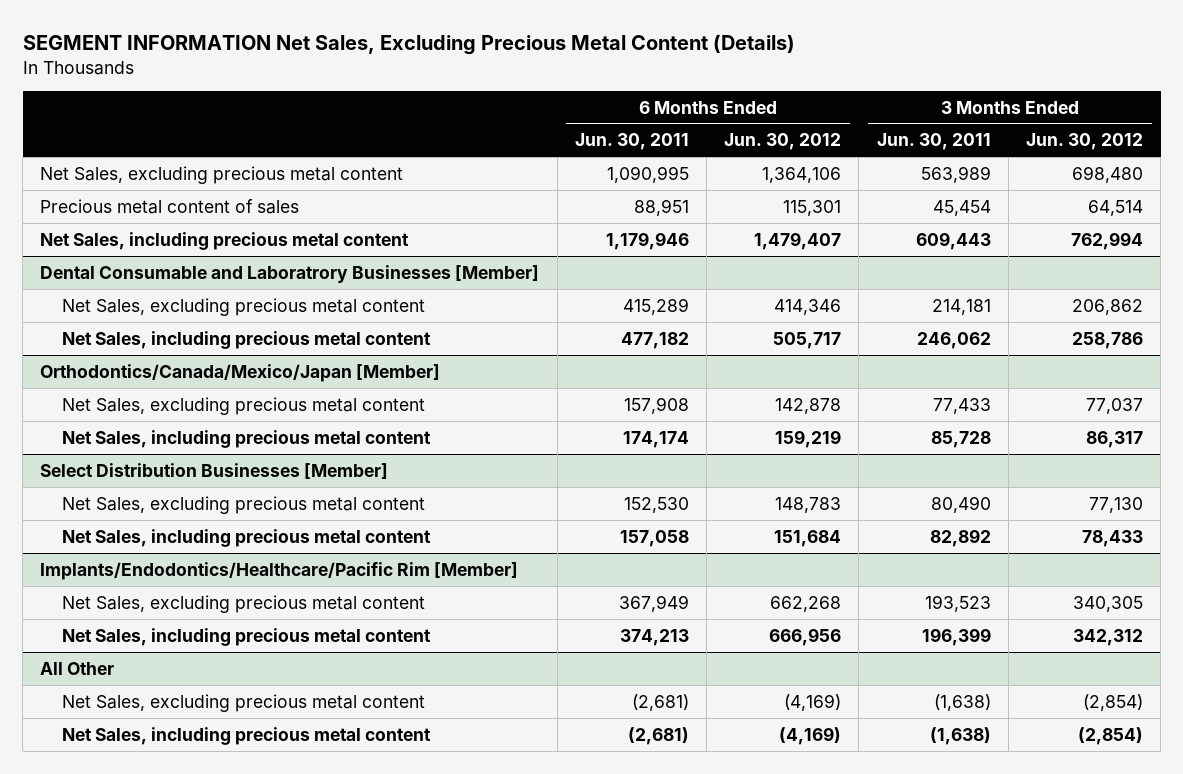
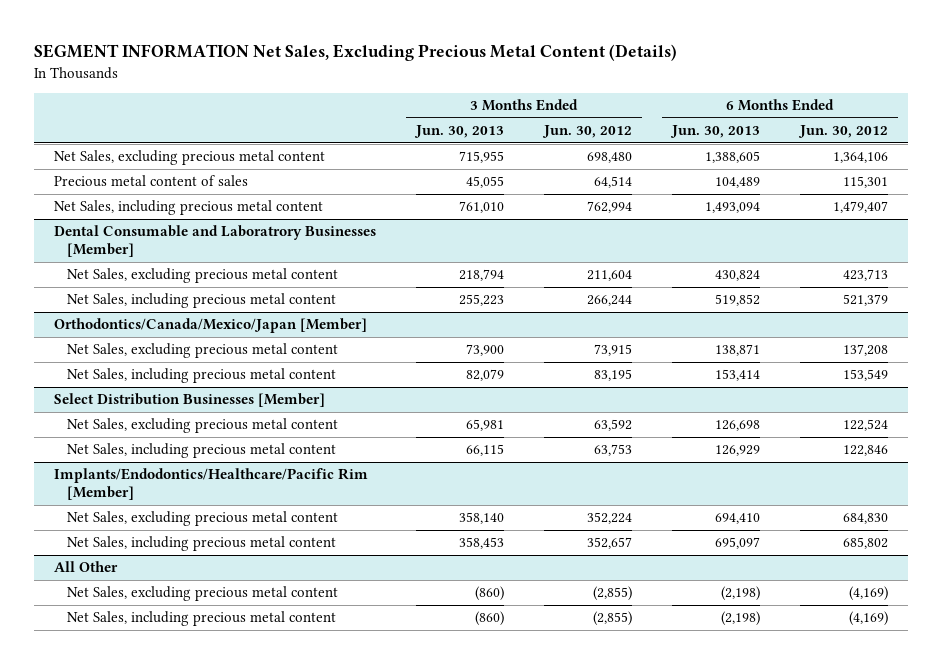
[574,133,689,151] Jun. 30, 2011 -> none
[876,133,991,151] Jun. 30, 2011 -> none
none -> [413,125,504,139] Jun. 30, 2013
none -> [669,125,760,139] Jun. 30, 2013
[774,298,842,315] 414,346 -> [842,269,888,282] 423,713
[1072,298,1144,315] 206,862 -> [586,270,632,282] 211,604
[773,331,842,349] 505,717 -> [842,294,888,307] 521,379
[1072,331,1144,349] 258,786 -> [586,295,632,307] 266,244
[775,397,842,414] 142,878 -> [842,344,888,357] 137,208
[1086,397,1144,414] 77,037 -> [593,344,632,357] 73,915
[775,429,842,448] 159,219 -> [842,369,888,382] 153,549
[1086,430,1144,448] 86,317 -> [593,369,632,382] 83,195
[775,496,842,513] 148,783 -> [842,419,888,432] 122,524
[1089,496,1144,513] 77,130 -> [593,419,632,432] 63,592
[774,529,842,547] 151,684 -> [842,445,888,457] 122,846
[1082,529,1144,547] 78,433 -> [593,444,632,457] 63,753
[770,595,842,612] 662,268 -> [842,513,888,525] 684,830
[1073,595,1144,612] 340,305 -> [586,512,632,525] 352,224
[769,627,842,646] 666,956 -> [842,537,888,550] 685,802
[1073,628,1144,646] 342,312 -> [586,537,632,550] 352,657
[1083,693,1144,711] (2,854) -> [592,586,632,602] (2,855)
[1078,726,1144,745] (2,854) -> [592,611,632,627] (2,855)

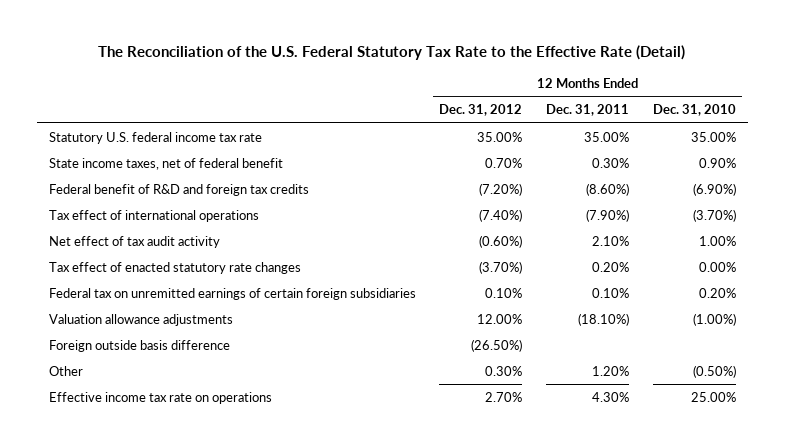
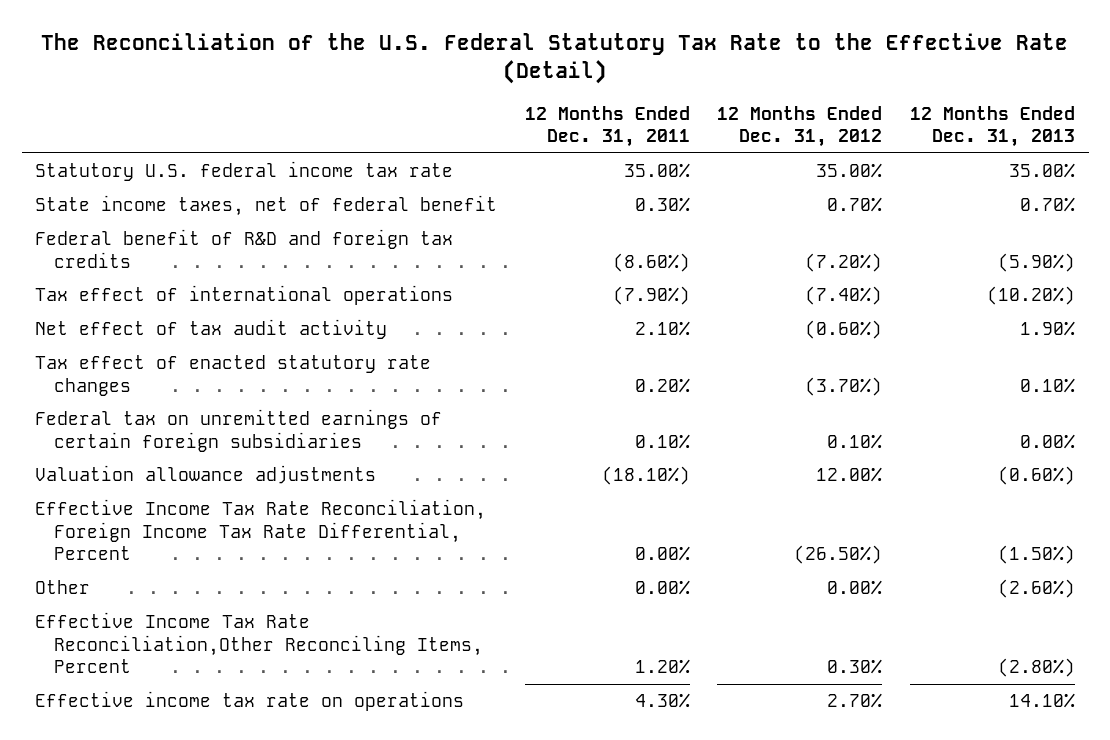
[652,104,736,117] Dec. 31, 2010 -> none
none -> [909,105,1075,147] 12 Months Ended Dec. 31, 2013
[48,339,230,352] Foreign outside basis difference -> none
none -> [35,499,487,561] Effective Income Tax Rate Reconciliation, Foreign Income Tax Rate Differential, Percent
[485,365,523,376] 0.30% -> [827,580,883,596] 0.00%
[592,365,630,376] 1.20% -> [634,580,690,596] 0.00%
none -> [35,612,484,674] Effective Income Tax Rate Reconciliation,Other Reconciling Items, Percent

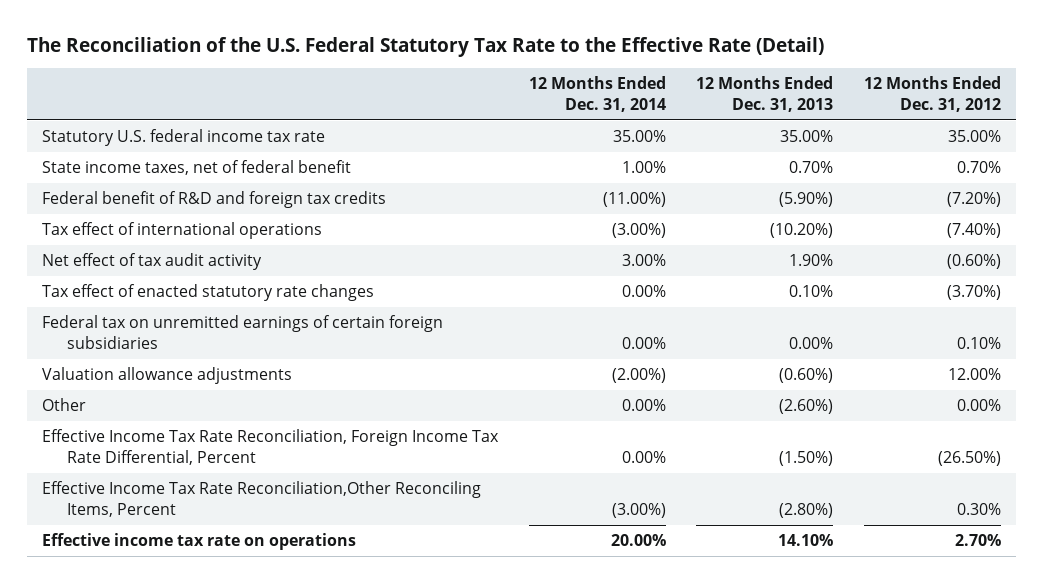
[524,105,690,147] 12 Months Ended Dec. 31, 2011 -> none
none -> [528,76,666,112] 12 Months Ended Dec. 31, 2014
[35,499,487,561] Effective Income Tax Rate Reconciliation, Foreign Income Tax Rate Differential, Percent -> [41,429,499,465] Effective Income Tax Rate Reconciliation, Foreign Income Tax Rate Differential, Percent

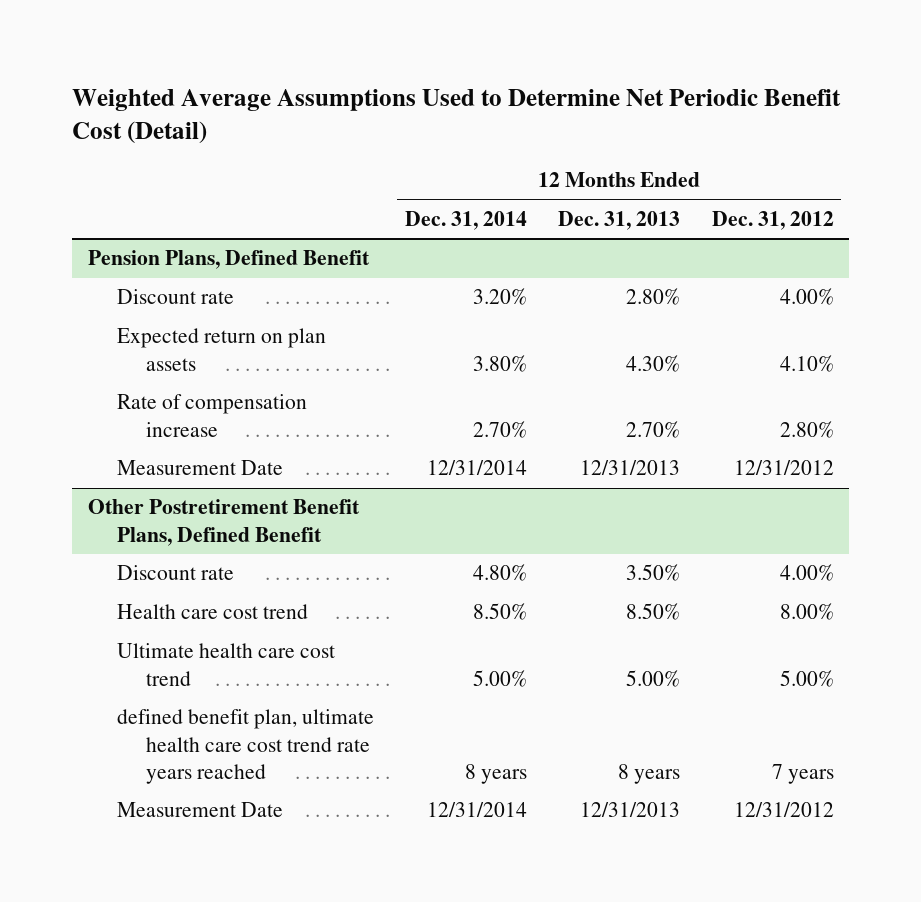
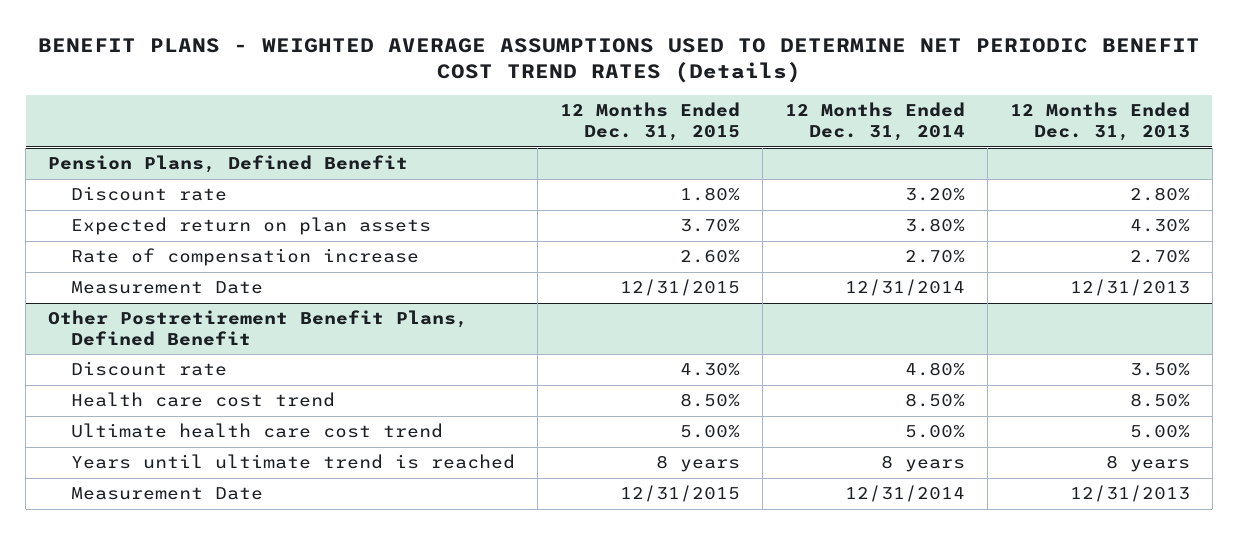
[72,88,842,145] Weighted Average Assumptions Used to Determine Net Periodic Benefit Cost (Detail) -> [37,38,1200,84] BENEFIT PLANS - WEIGHTED AVERAGE ASSUMPTIONS USED TO DETERMINE NET PERIODIC BENEFIT COST TREND RATES (Details)
[711,210,834,230] Dec. 31, 2012 -> none
none -> [559,102,740,142] 12 Months Ended Dec. 31, 2015
[117,709,375,785] defined benefit plan, ultimate health care cost trend rate years reached -> [70,454,515,470] Years until ultimate trend is reached

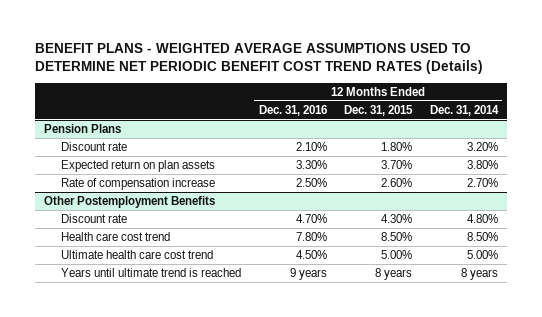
[1009,102,1190,142] 12 Months Ended Dec. 31, 2013 -> none
none -> [258,104,327,116] Dec. 31, 2016
[48,155,409,174] Pension Plans, Defined Benefit -> [43,124,121,134] Pension Plans
[70,281,263,295] Measurement Date -> none
[48,310,469,346] Other Postretirement Benefit Plans, Defined Benefit -> [43,196,215,209] Other Postemployment Benefits
[70,487,263,501] Measurement Date -> none

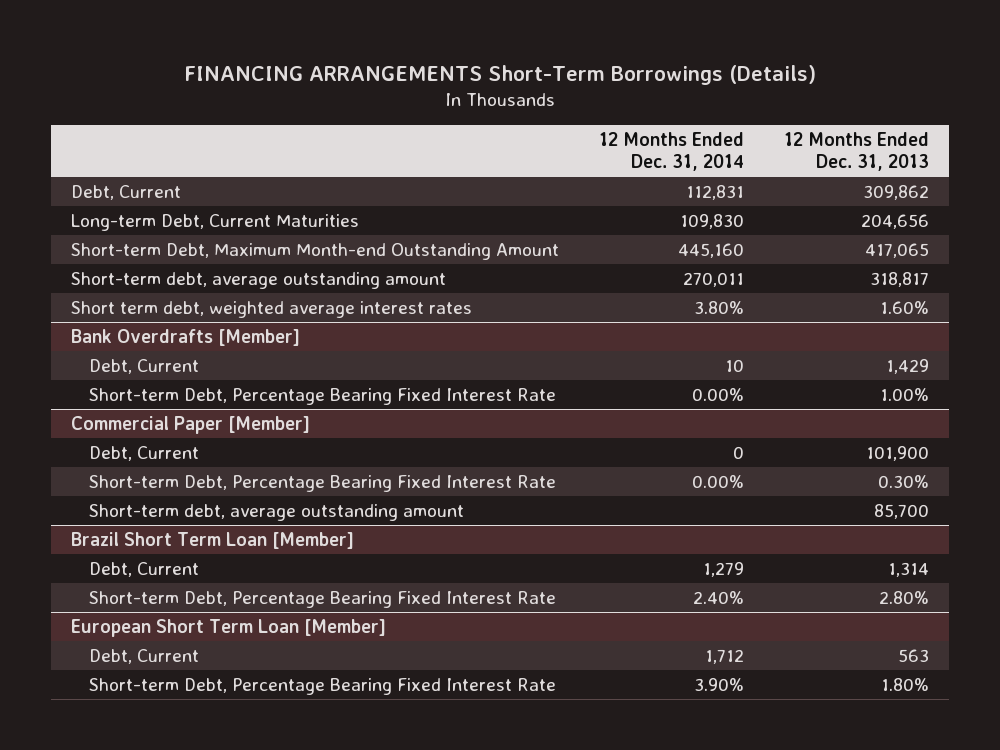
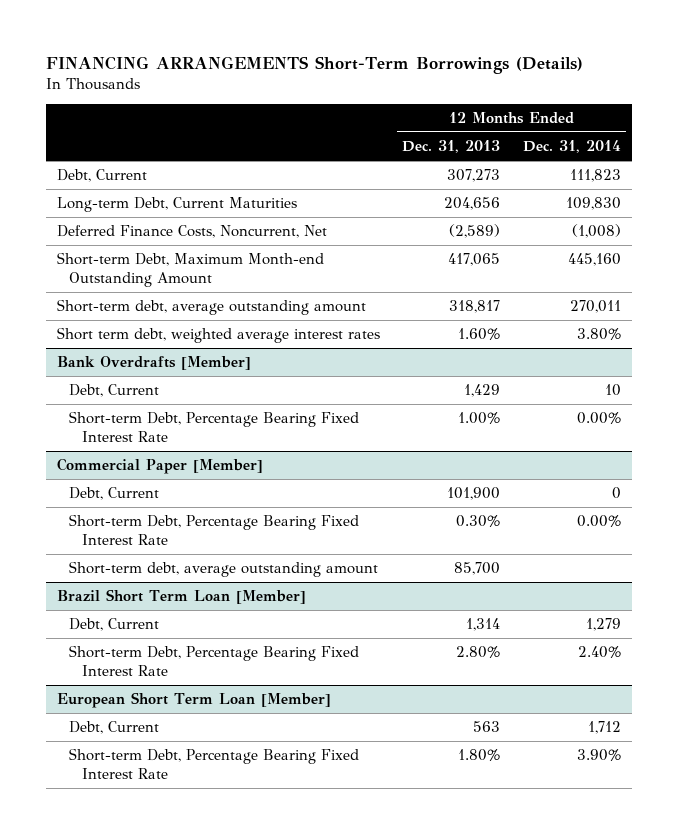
[686,184,745,200] 112,831 -> [569,169,621,183] 111,823
[863,184,930,200] 309,862 -> [447,169,501,183] 307,273
none -> [56,225,327,239] Deferred Finance Costs, Noncurrent, Net

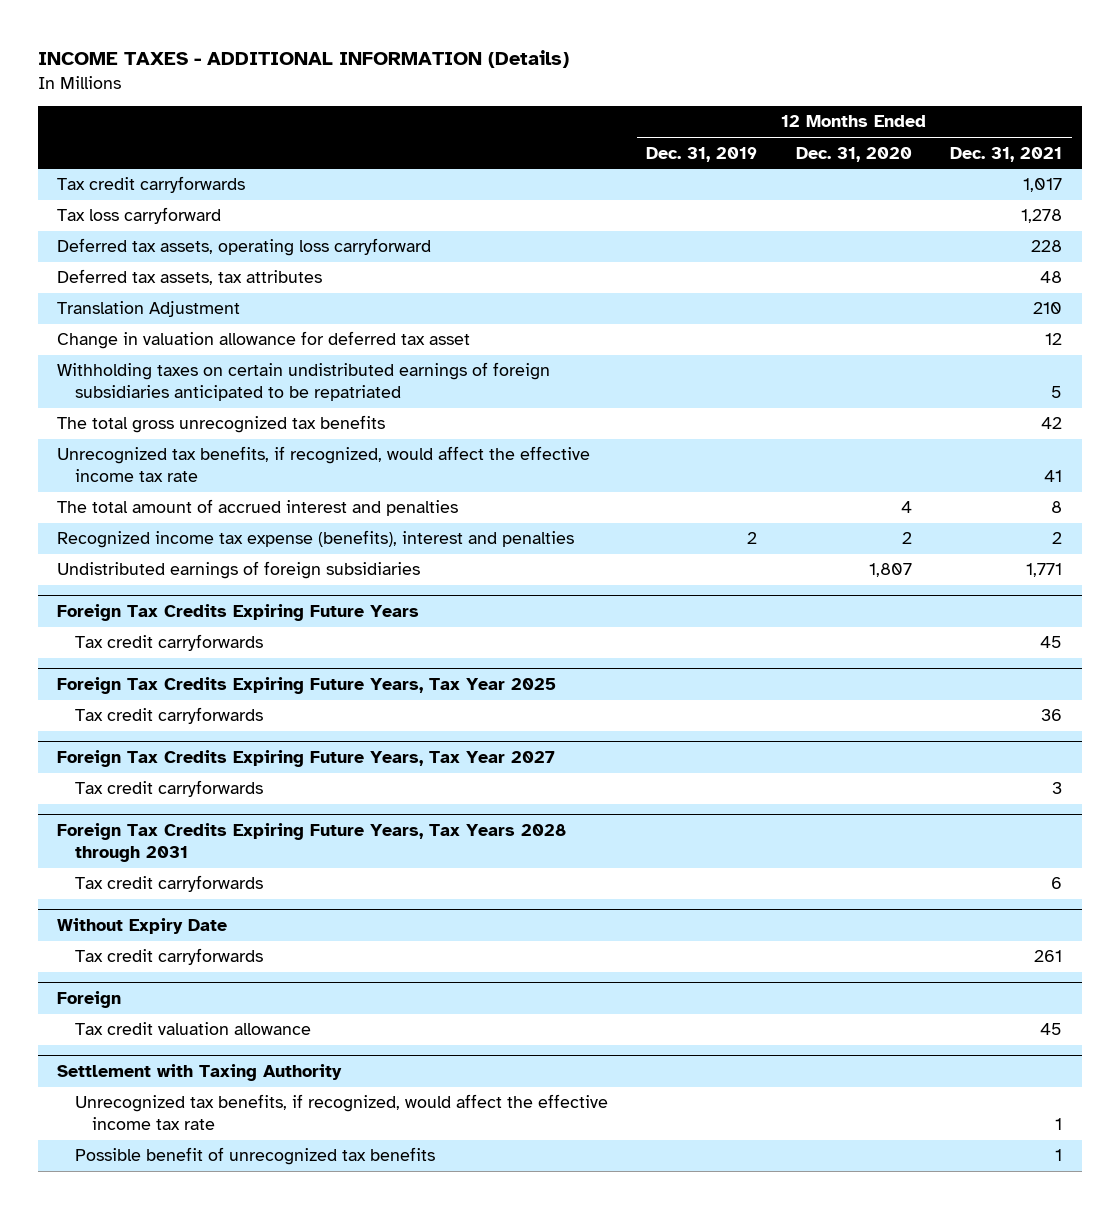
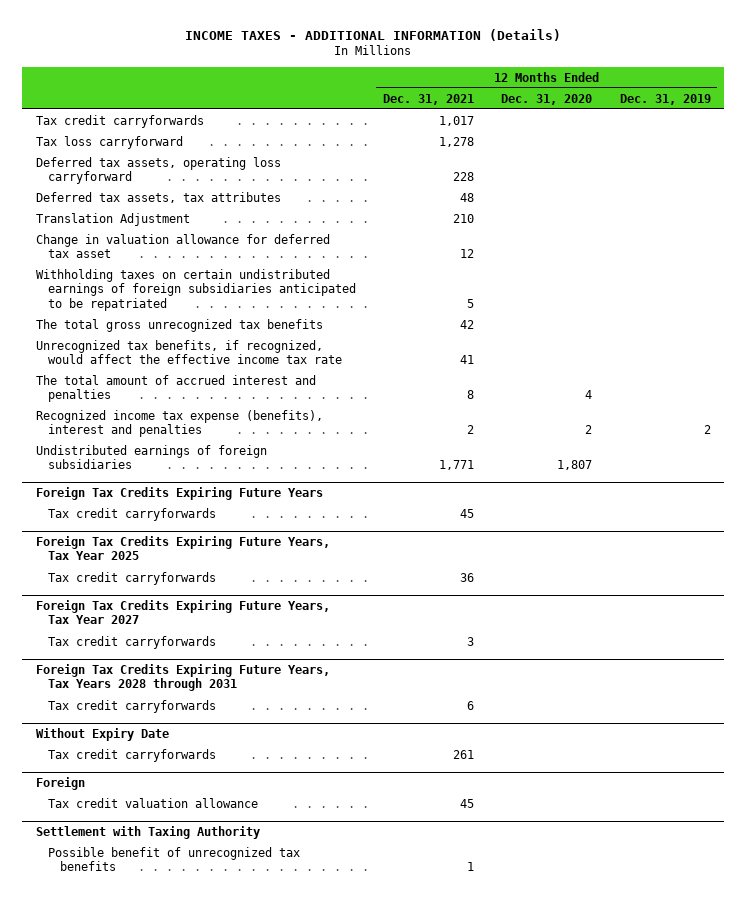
[74,1094,608,1131] Unrecognized tax benefits, if recognized, would affect the effective income tax rate -> none

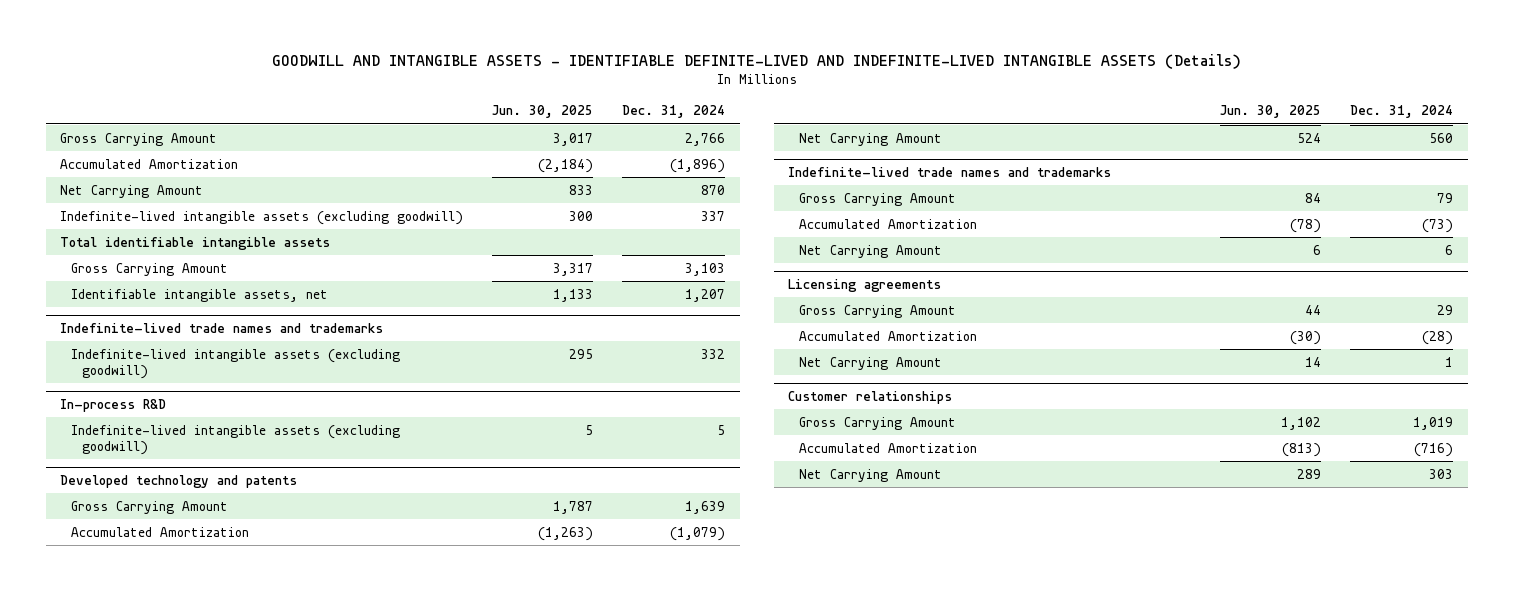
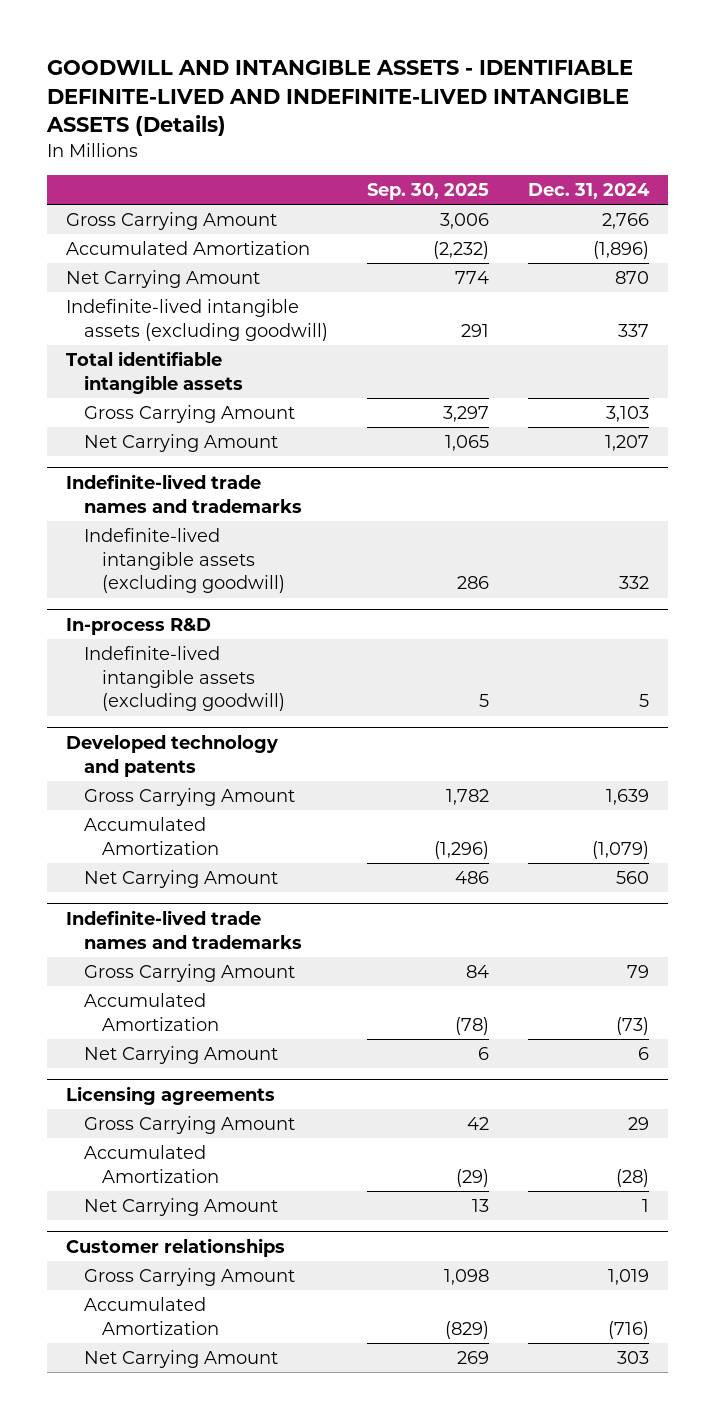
[492,105,594,119] Jun. 30, 2025 -> none
none -> [366,183,489,201] Sep. 30, 2025
[70,288,328,302] Identifiable intangible assets, net -> [84,433,279,452] Net Carrying Amount

